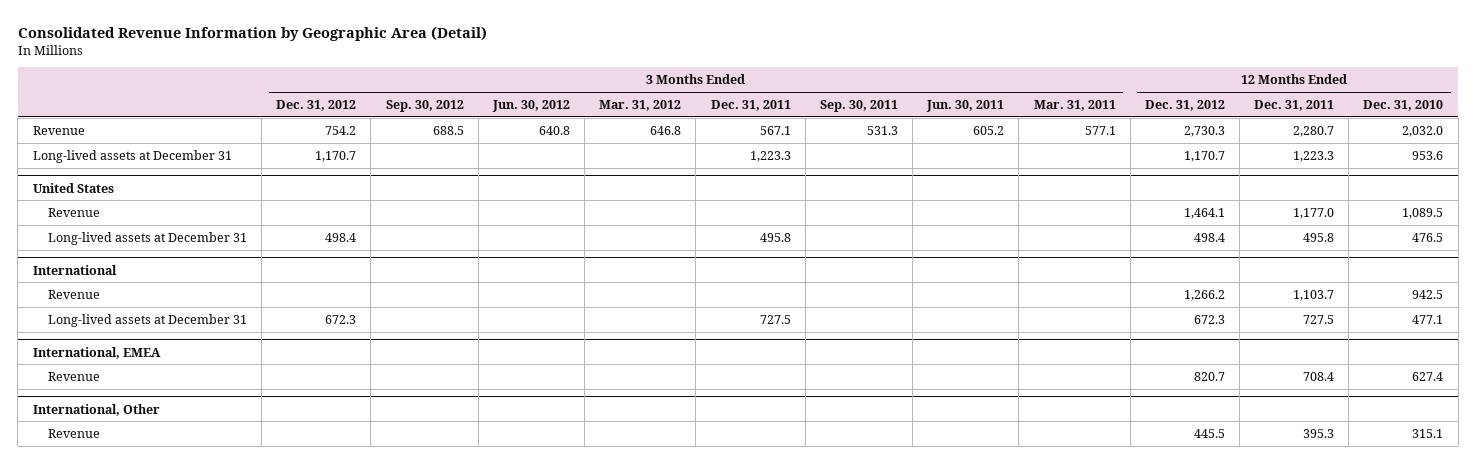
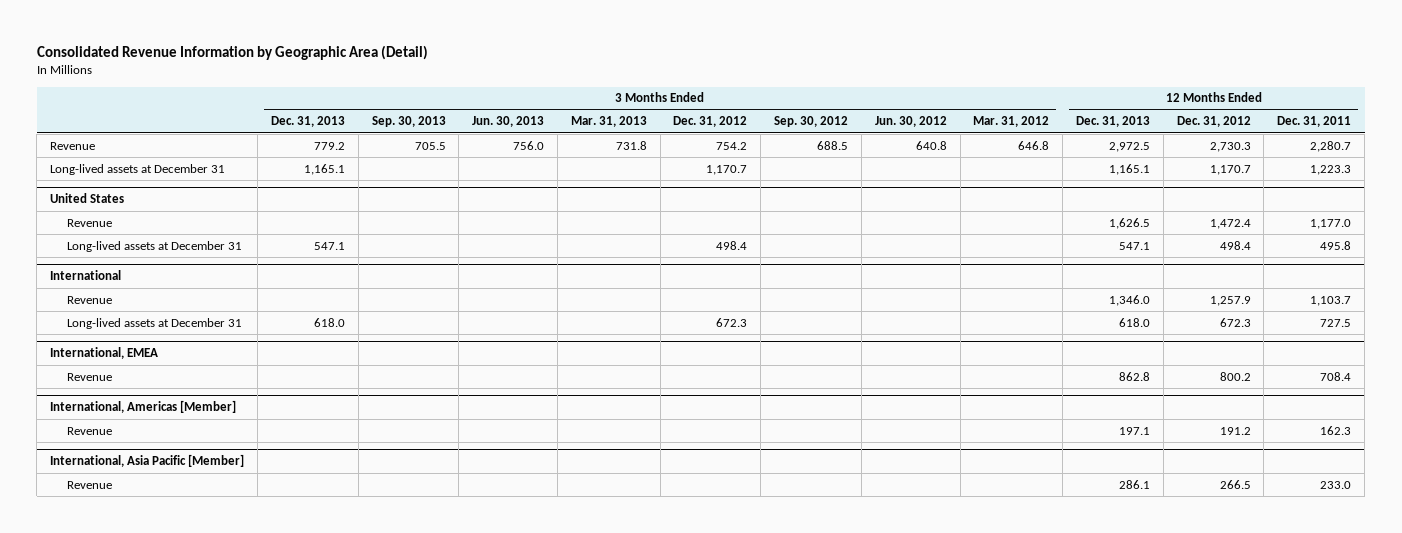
[710,99,791,111] Dec. 31, 2011 -> none
[819,99,898,112] Sep. 30, 2011 -> none
[926,99,1005,112] Jun. 30, 2011 -> none
[1033,99,1116,111] Mar. 31, 2011 -> none
[1363,99,1444,111] Dec. 31, 2010 -> none
none -> [270,116,345,128] Dec. 31, 2013
none -> [371,116,446,128] Sep. 30, 2013
none -> [472,116,545,128] Jun. 30, 2013
none -> [570,116,647,128] Mar. 31, 2013
none -> [1076,116,1151,128] Dec. 31, 2013
[1183,207,1225,219] 1,464.1 -> [1209,218,1251,229] 1,472.4
[1183,289,1225,301] 1,266.2 -> [1209,295,1251,306] 1,257.9
[32,403,160,416] International, Other -> none
[1193,371,1225,381] 820.7 -> [1219,371,1251,381] 800.2
none -> [50,400,237,414] International, Americas [Member]
[1193,428,1225,438] 445.5 -> [1219,426,1251,435] 191.2
[1303,428,1335,438] 395.3 -> [1320,425,1352,435] 162.3
none -> [50,454,245,468] International, Asia Pacific [Member]
none -> [67,480,113,489] Revenue

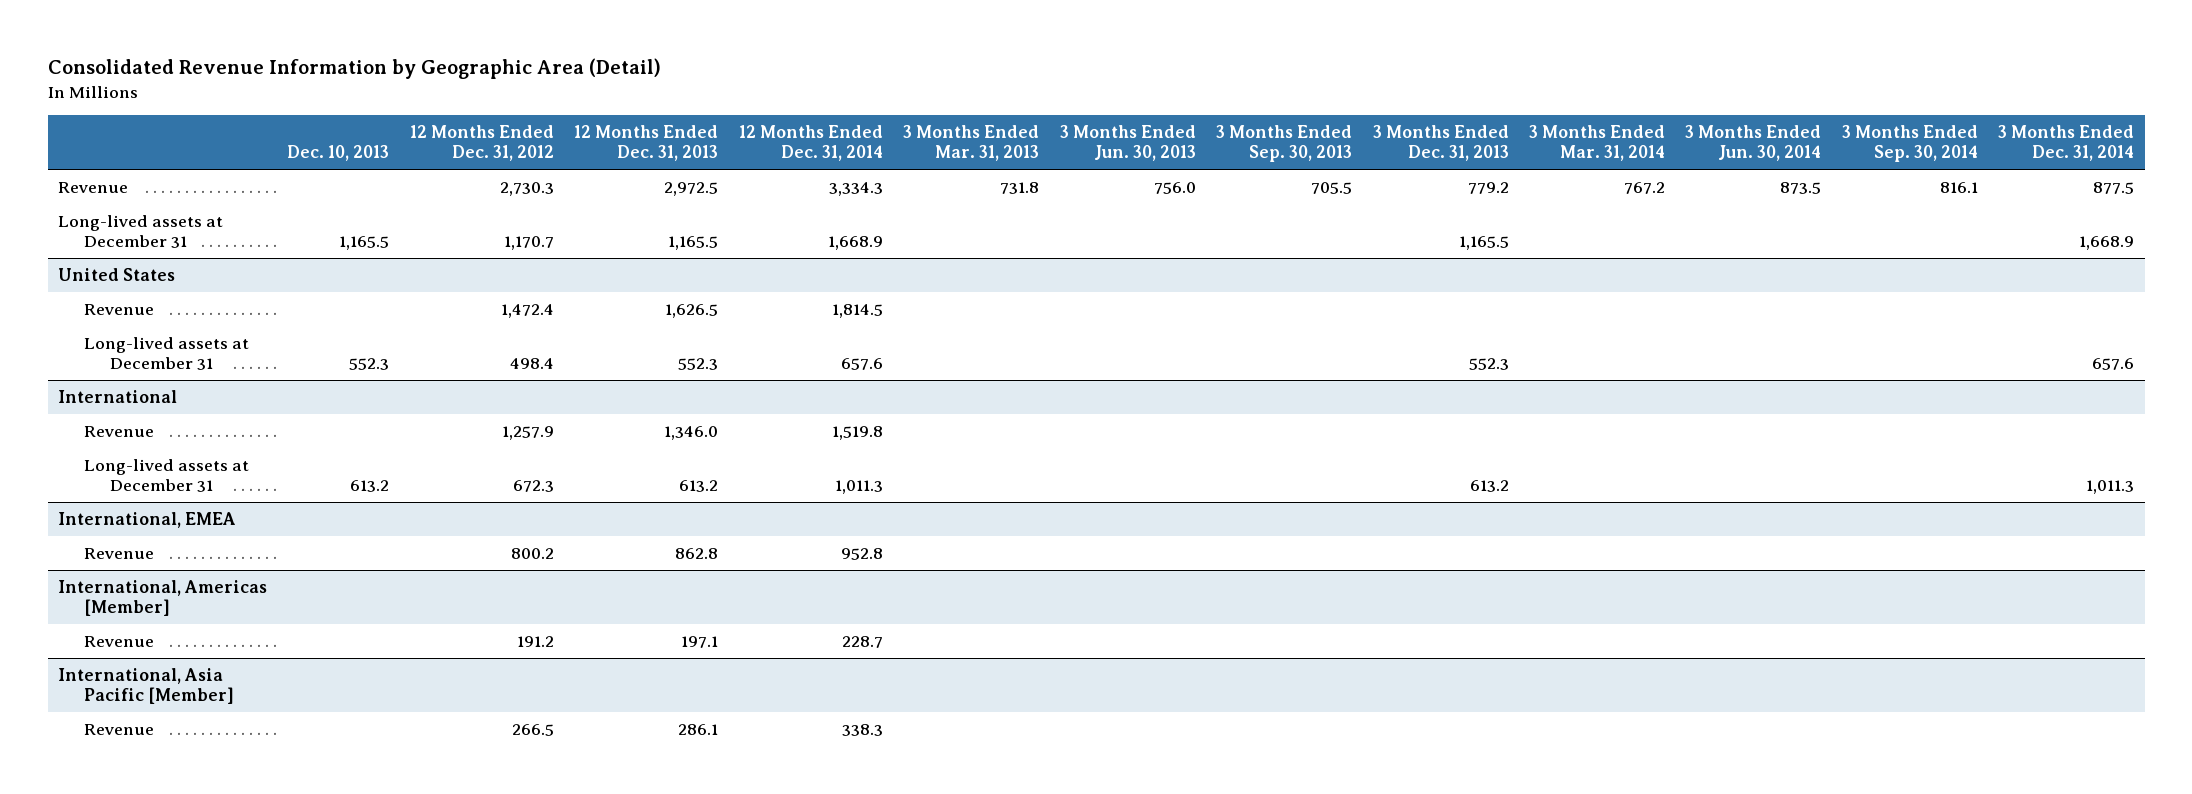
[673,116,748,128] Dec. 31, 2012 -> none
[774,116,849,128] Sep. 30, 2012 -> none
[874,116,947,128] Jun. 30, 2012 -> none
[973,116,1050,128] Mar. 31, 2012 -> none
[1277,116,1352,128] Dec. 31, 2011 -> none
none -> [287,145,390,162] Dec. 10, 2013
none -> [738,125,883,162] 12 Months Ended Dec. 31, 2014
none -> [1528,125,1665,162] 3 Months Ended Mar. 31, 2014
none -> [1685,125,1822,162] 3 Months Ended Jun. 30, 2014
none -> [1841,125,1978,163] 3 Months Ended Sep. 30, 2014
none -> [1998,125,2135,162] 3 Months Ended Dec. 31, 2014
[303,163,345,175] 1,165.1 -> [1458,236,1509,251] 1,165.5
[1109,163,1151,175] 1,165.1 -> [668,236,719,251] 1,165.5
[313,241,345,250] 547.1 -> [1468,358,1509,371] 552.3
[1119,241,1151,250] 547.1 -> [678,358,719,371] 552.3
[313,317,345,327] 618.0 -> [1469,480,1509,493] 613.2
[1119,317,1151,327] 618.0 -> [679,480,719,493] 613.2

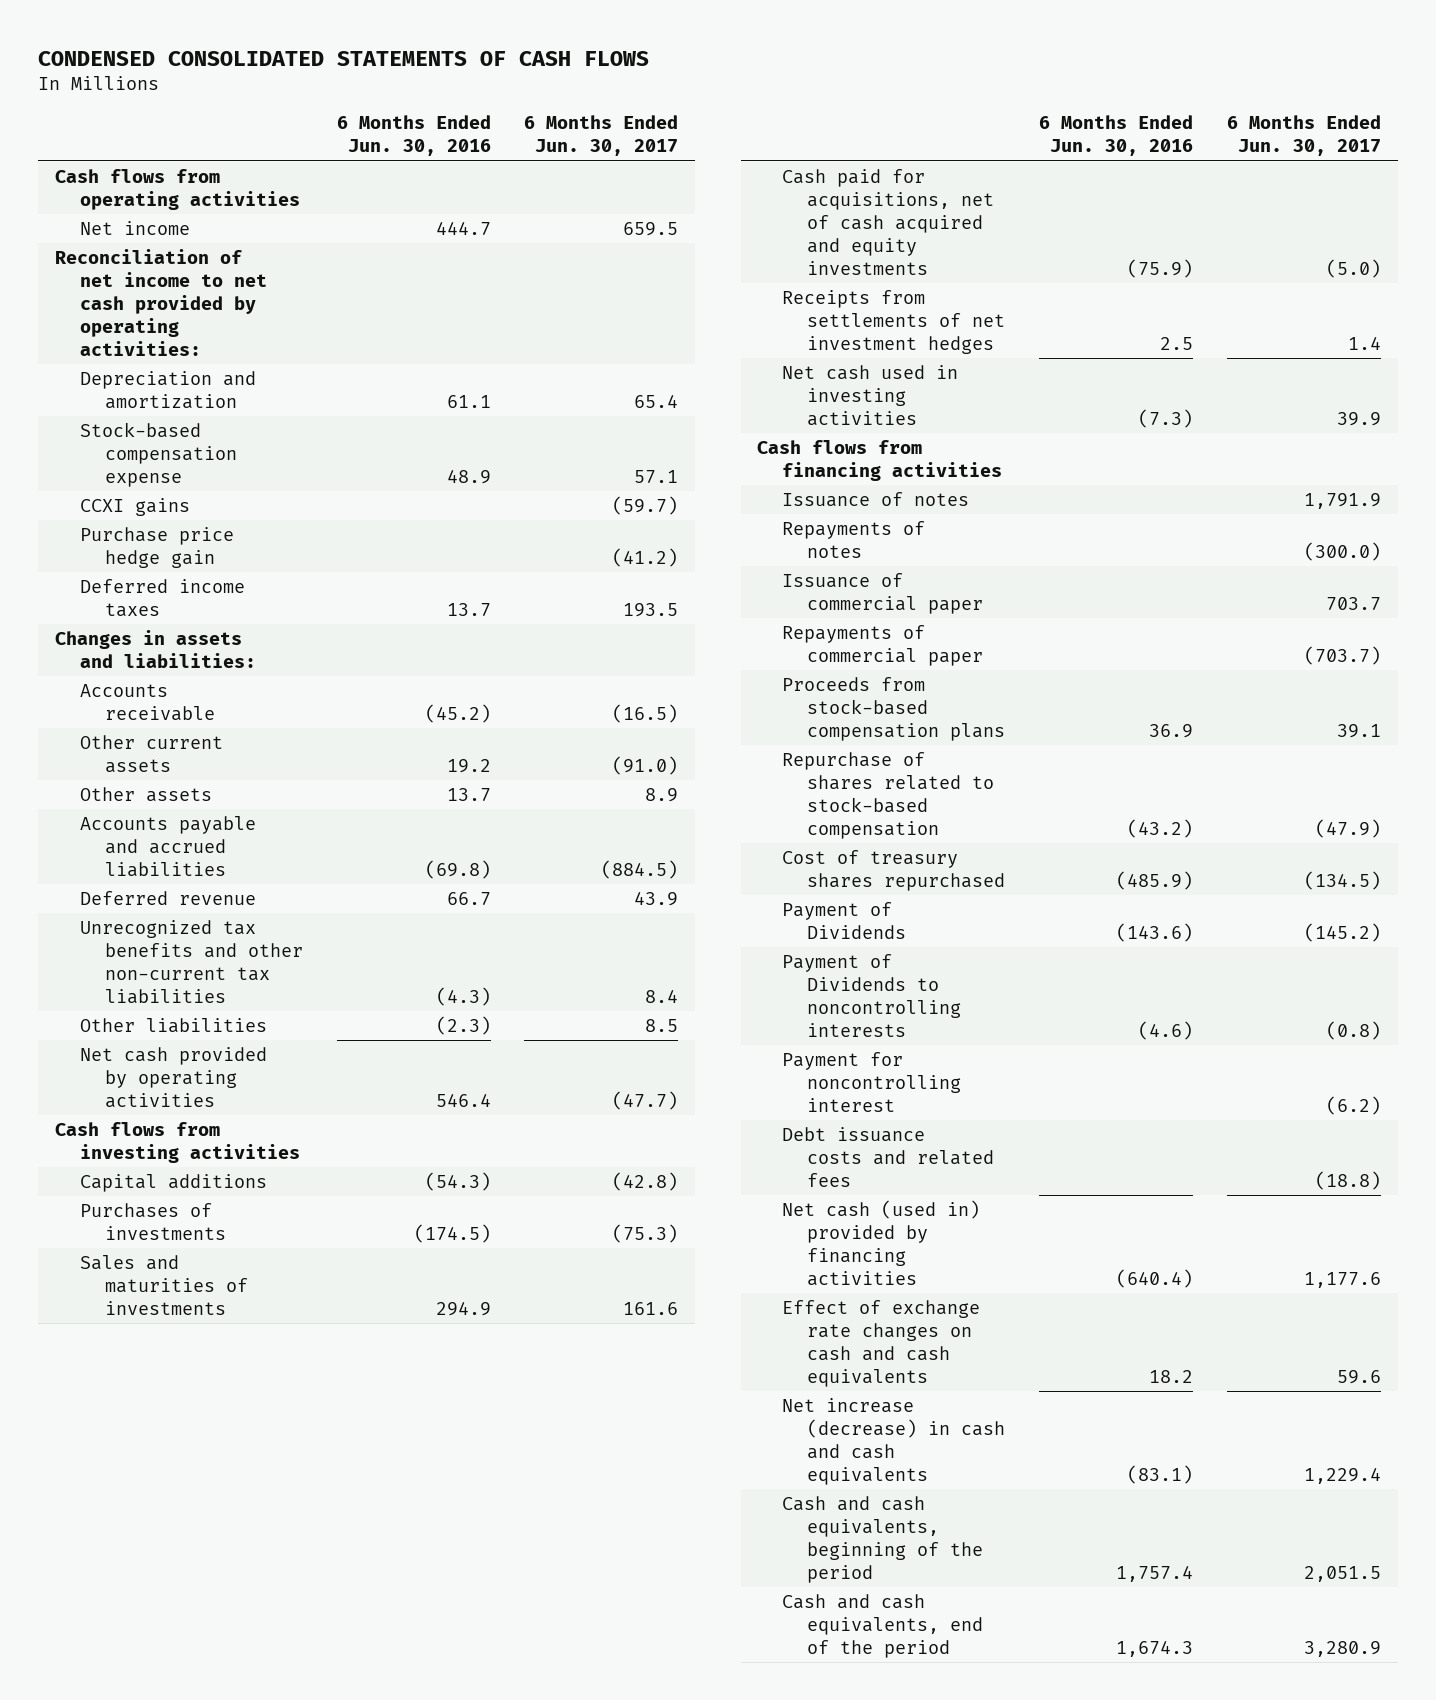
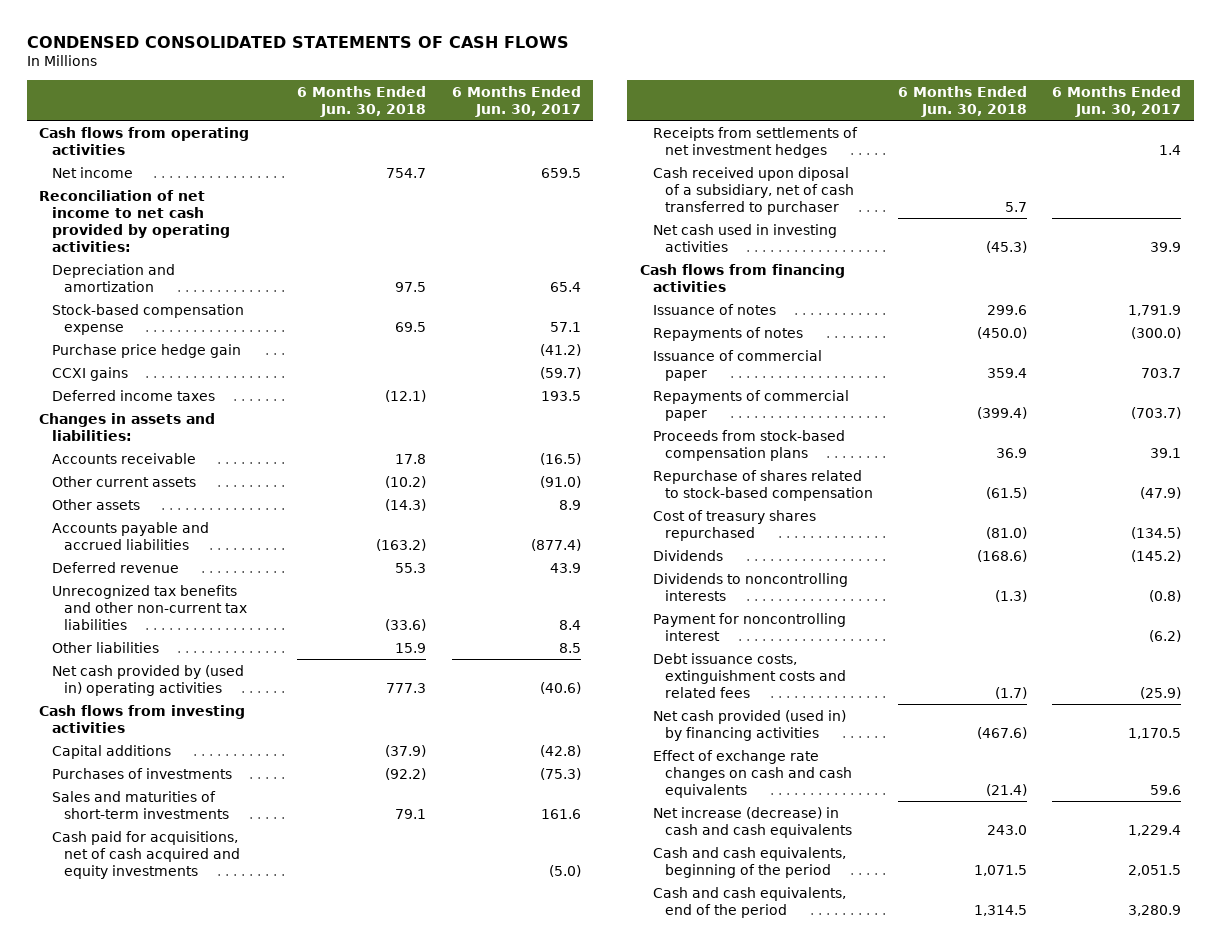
[336,115,491,157] 6 Months Ended Jun. 30, 2016 -> none
none -> [297,85,427,117] 6 Months Ended Jun. 30, 2018
[79,497,190,516] CCXI gains -> [51,366,128,381] CCXI gains
[601,859,679,879] (884.5) -> [530,538,581,551] (877.4)
[79,1046,267,1108] Net cash provided by operating activities -> [51,664,244,696] Net cash provided by (used in) operating activities
[612,1090,679,1110] (47.7) -> [539,681,581,694] (40.6)
[79,1254,248,1315] Sales and maturities of investments -> [51,790,230,819] Sales and maturities of short-term investments
none -> [652,166,855,215] Cash received upon diposal of a subsidiary, net of cash transferred to purchaser
[782,901,907,939] Payment of Dividends -> [652,549,723,561] Dividends
[782,953,962,1037] Payment of Dividends to noncontrolling interests -> [652,572,848,601] Dividends to noncontrolling interests
[782,1126,995,1187] Debt issuance costs and related fees -> [652,652,847,698] Debt issuance costs, extinguishment costs and related fees
[1315,1170,1382,1190] (18.8) -> [1140,686,1182,699] (25.9)
[782,1199,981,1286] Net cash (used in) provided by financing activities -> [652,709,846,741] Net cash provided (used in) by financing activities
[1304,1271,1382,1288] 1,177.6 -> [1128,727,1182,739] 1,170.5

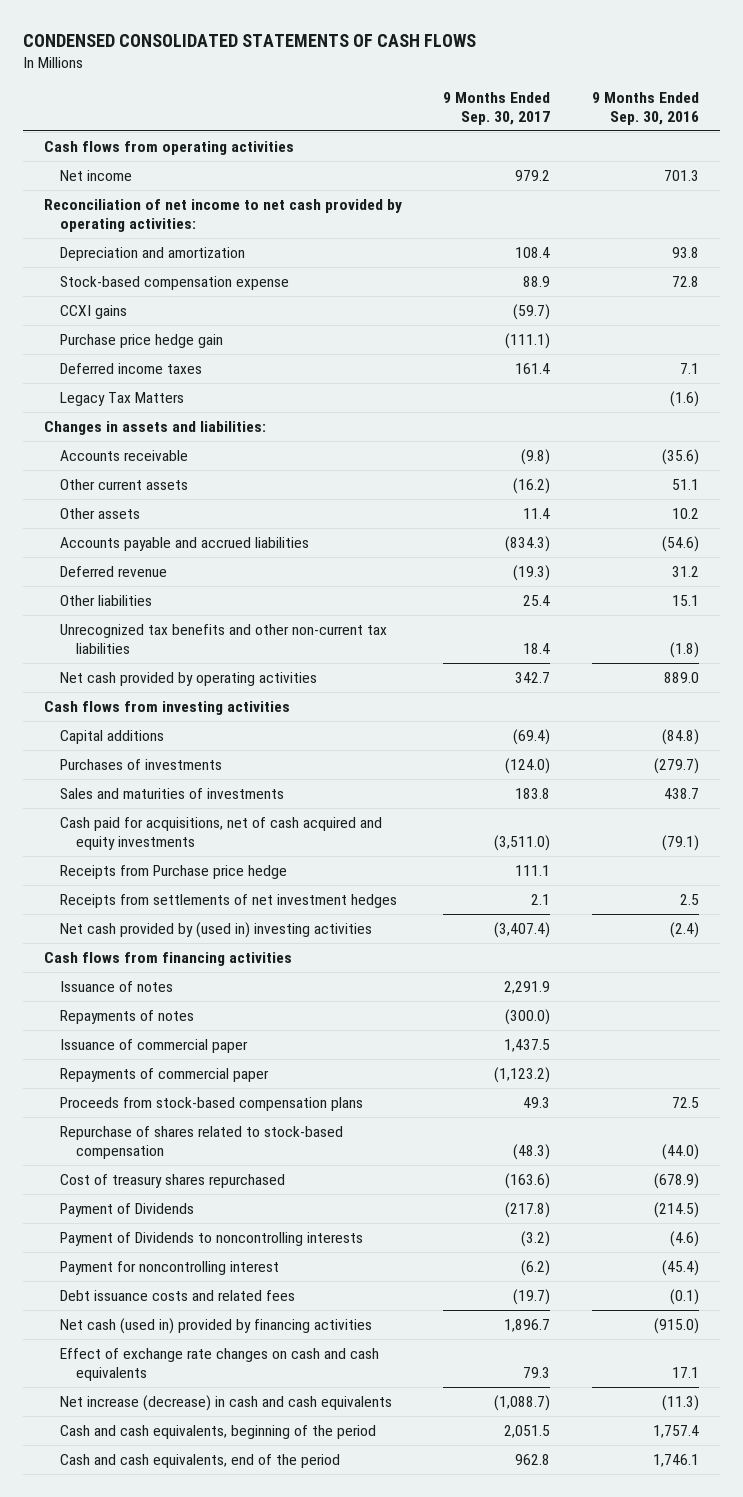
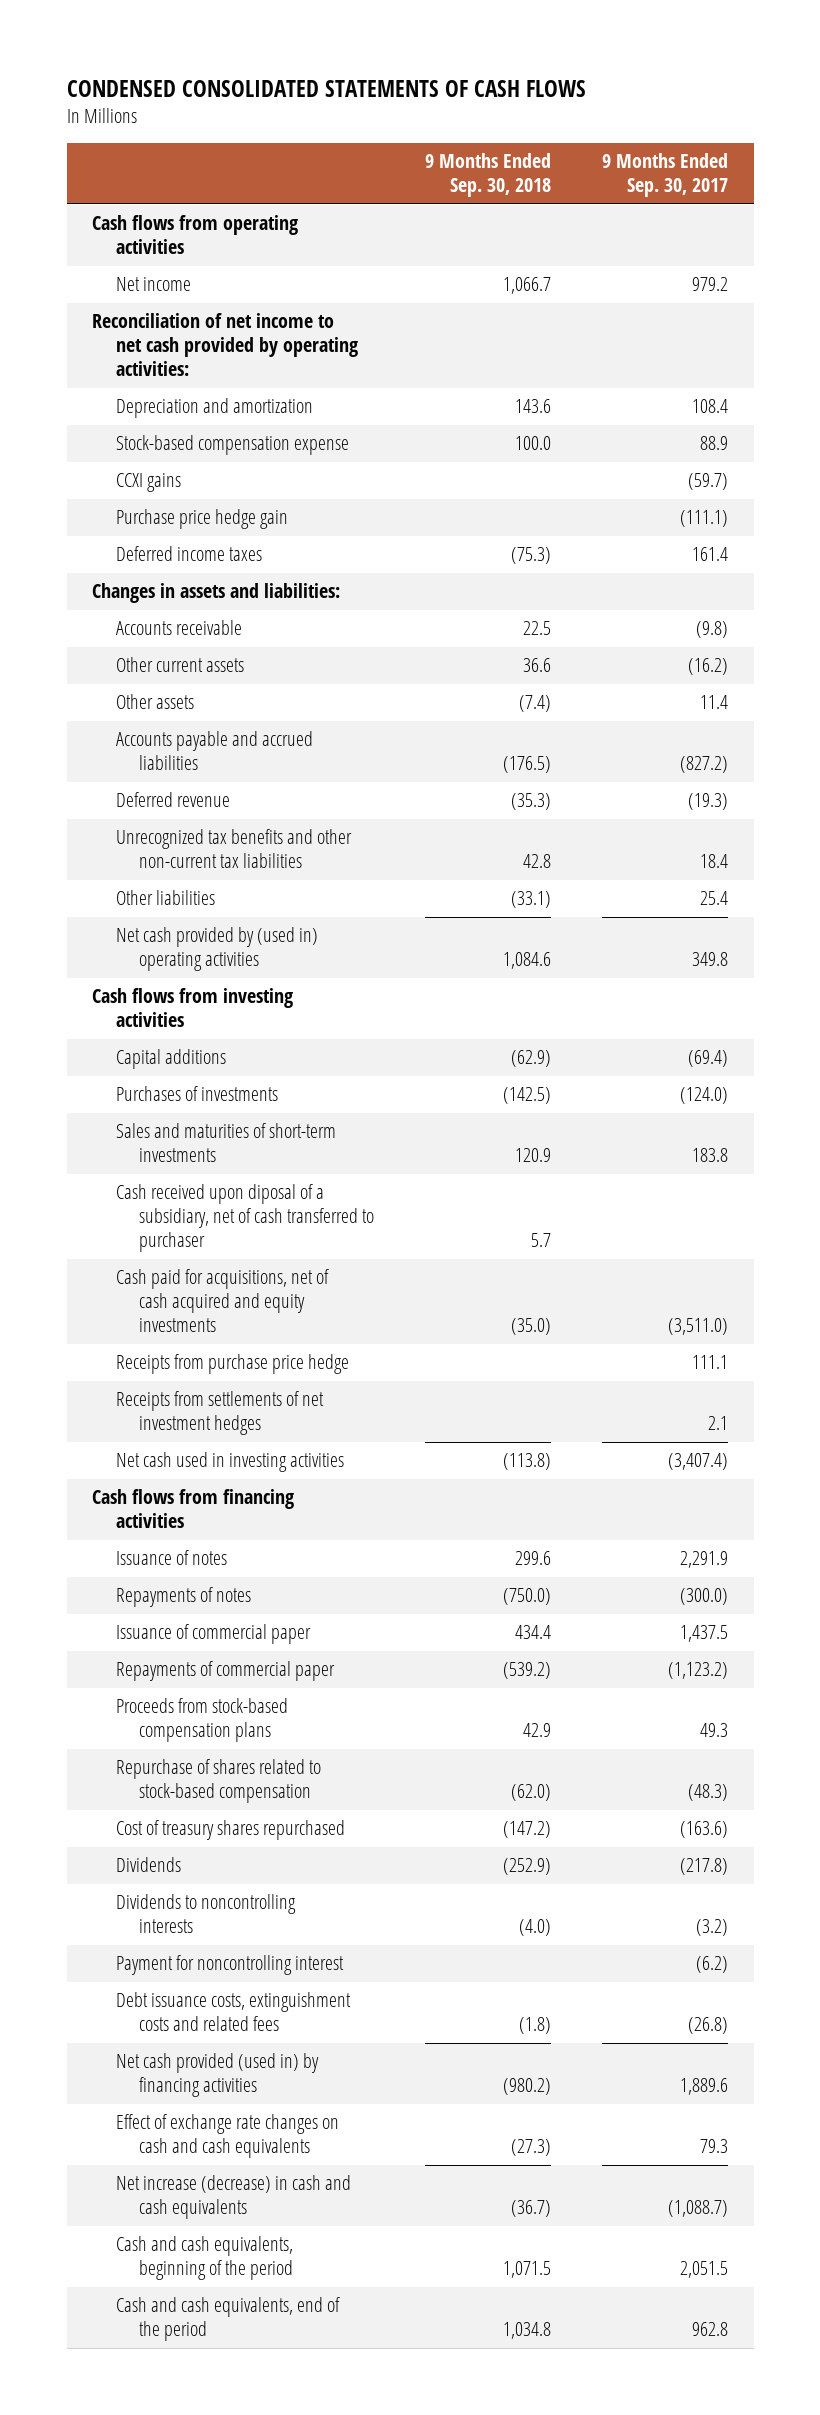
[592,92,700,125] 9 Months Ended Sep. 30, 2016 -> none
none -> [424,153,551,198] 9 Months Ended Sep. 30, 2018
[60,391,185,406] Legacy Tax Matters -> none
[505,535,551,552] (834.3) -> [680,756,729,774] (827.2)
[60,594,153,606] Other liabilities -> [115,890,215,906] Other liabilities
[60,671,318,686] Net cash provided by operating activities -> [115,927,318,972] Net cash provided by (used in) operating activities
[515,671,551,683] 342.7 -> [692,952,729,967] 349.8
[60,787,285,799] Sales and maturities of investments -> [115,1123,336,1163] Sales and maturities of short-term investments
none -> [115,1184,374,1253] Cash received upon diposal of a subsidiary, net of cash transferred to purchaser
[60,864,288,879] Receipts from Purchase price hedge -> [115,1354,349,1375] Receipts from purchase price hedge
[60,921,373,938] Net cash provided by (used in) investing activities -> [115,1452,344,1473] Net cash used in investing activities
[60,1202,195,1217] Payment of Dividends -> [115,1857,181,1873] Dividends
[60,1231,364,1246] Payment of Dividends to noncontrolling interests -> [115,1894,296,1934] Dividends to noncontrolling interests
[60,1289,296,1301] Debt issuance costs and related fees -> [115,1992,351,2032] Debt issuance costs, extinguishment costs and related fees
[513,1288,551,1305] (19.7) -> [688,2017,729,2035] (26.8)
[60,1317,373,1334] Net cash (used in) provided by financing activities -> [115,2053,319,2098] Net cash provided (used in) by financing activities
[504,1318,551,1332] 1,896.7 -> [680,2078,729,2096] 1,889.6

